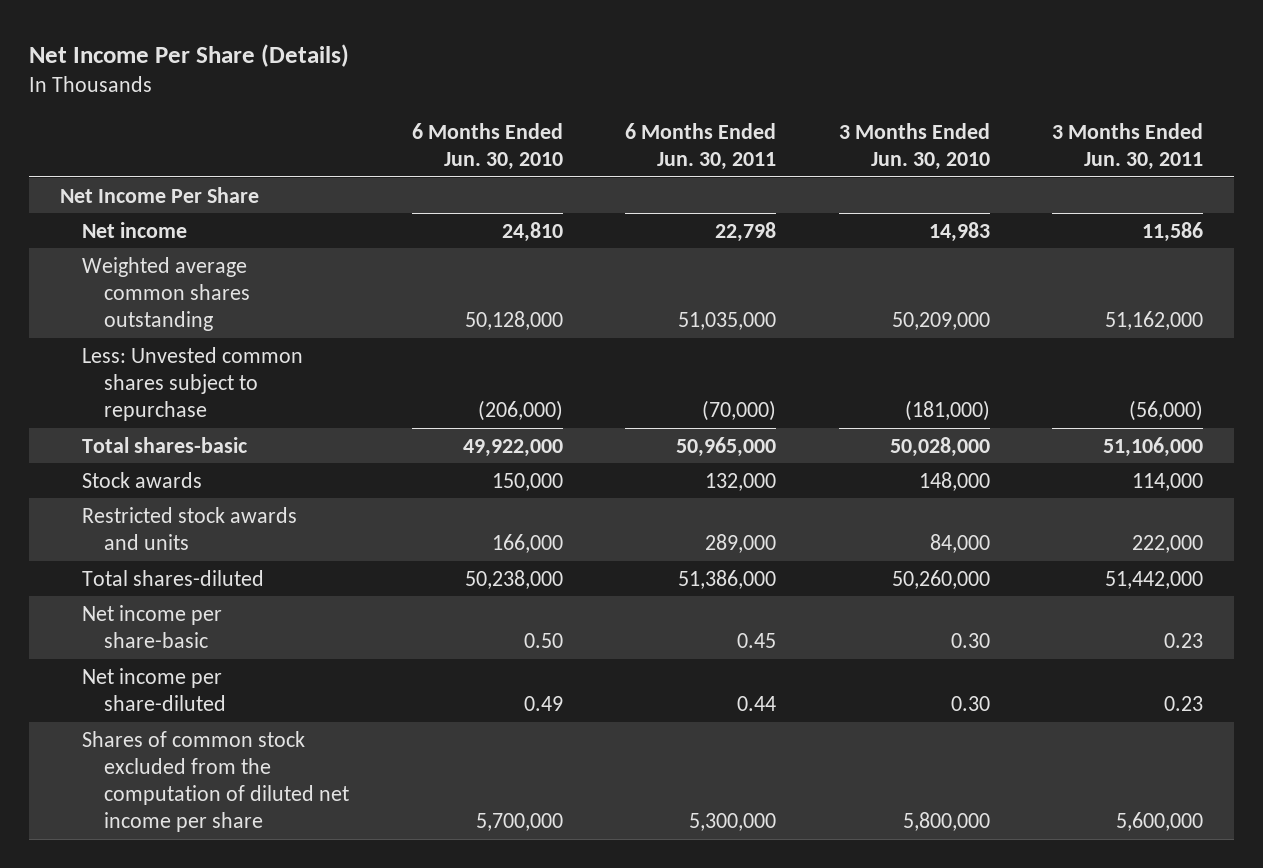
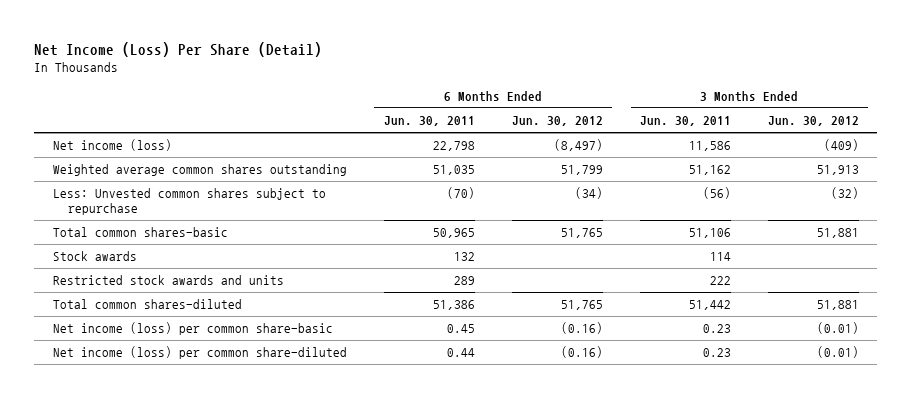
[29,43,350,67] Net Income Per Share (Details) -> [34,41,323,57] Net Income (Loss) Per Share (Detail)
[411,122,563,171] 6 Months Ended Jun. 30, 2010 -> none
[838,122,990,171] 3 Months Ended Jun. 30, 2010 -> none
none -> [511,116,603,127] Jun. 30, 2012
none -> [767,116,859,127] Jun. 30, 2012
[60,186,260,203] Net Income Per Share -> none
[82,730,350,833] Shares of common stock excluded from the computation of diluted net income per share -> none
[82,221,188,238] Net income -> [52,139,172,152] Net income (loss)
[678,312,777,331] 51,035,000 -> [432,165,475,176] 51,035
[1104,311,1203,331] 51,162,000 -> [688,165,731,176] 51,162
[702,400,777,422] (70,000) -> [446,187,475,200] (70)
[1128,400,1203,422] (56,000) -> [702,187,731,200] (56)
[82,436,248,453] Total shares-basic -> [52,227,228,238] Total common shares-basic
[676,436,777,457] 50,965,000 -> [432,228,475,239] 50,965
[1102,436,1203,457] 51,106,000 -> [688,228,731,239] 51,106
[705,472,777,491] 132,000 -> [453,252,475,262] 132
[1131,472,1203,491] 114,000 -> [709,252,731,262] 114
[705,533,777,553] 289,000 -> [453,276,475,286] 289
[1131,534,1203,553] 222,000 -> [709,276,731,286] 222
[82,569,265,586] Total shares-diluted -> [52,299,242,310] Total common shares-diluted
[678,569,777,589] 51,386,000 -> [432,300,475,311] 51,386
[1104,570,1203,589] 51,442,000 -> [688,300,731,311] 51,442
[82,604,223,648] Net income per share-basic -> [52,322,333,336] Net income (loss) per common share-basic
[82,667,227,711] Net income per share-diluted -> [52,346,347,360] Net income (loss) per common share-diluted

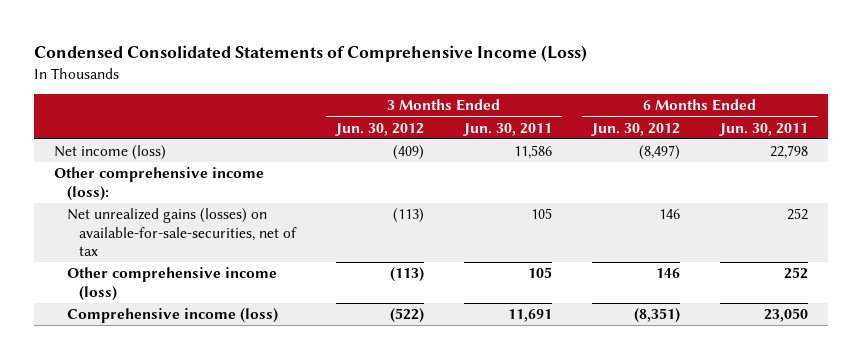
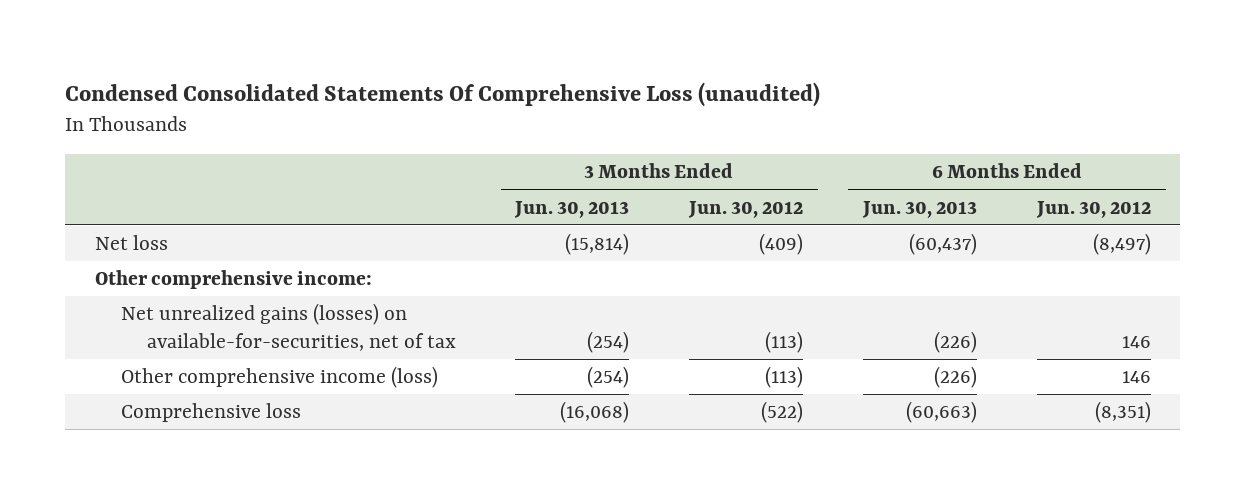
[34,44,588,62] Condensed Consolidated Statements of Comprehensive Income (Loss) -> [65,81,821,107] Condensed Consolidated Statements Of Comprehensive Loss (unaudited)
[463,122,553,136] Jun. 30, 2011 -> none
[719,122,809,136] Jun. 30, 2011 -> none
none -> [514,200,630,218] Jun. 30, 2013
none -> [861,200,977,218] Jun. 30, 2013
[54,145,167,161] Net income (loss) -> [95,235,169,251] Net loss
[54,167,265,201] Other comprehensive income (loss): -> [95,270,373,290] Other comprehensive income:
[66,208,298,256] Net unrealized gains (losses) on available-for-sale-securities, net of tax -> [120,303,456,351] Net unrealized gains (losses) on available-for-securities, net of tax
[66,308,278,324] Comprehensive income (loss) -> [120,403,301,423] Comprehensive loss

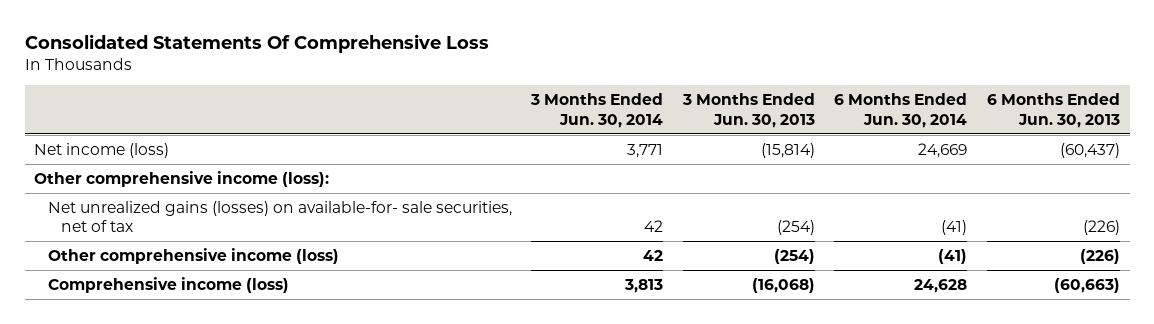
[65,81,821,107] Condensed Consolidated Statements Of Comprehensive Loss (unaudited) -> [24,33,489,53] Consolidated Statements Of Comprehensive Loss
[688,200,804,218] Jun. 30, 2012 -> none
[1035,200,1151,218] Jun. 30, 2012 -> none
none -> [530,92,664,128] 3 Months Ended Jun. 30, 2014
none -> [834,92,968,128] 6 Months Ended Jun. 30, 2014
[95,235,169,251] Net loss -> [34,142,170,158] Net income (loss)
[95,270,373,290] Other comprehensive income: -> [34,170,330,187] Other comprehensive income (loss):
[120,303,456,351] Net unrealized gains (losses) on available-for-securities, net of tax -> [47,200,512,233] Net unrealized gains (losses) on available-for- sale securities, net of tax
[120,403,301,423] Comprehensive loss -> [47,276,289,293] Comprehensive income (loss)

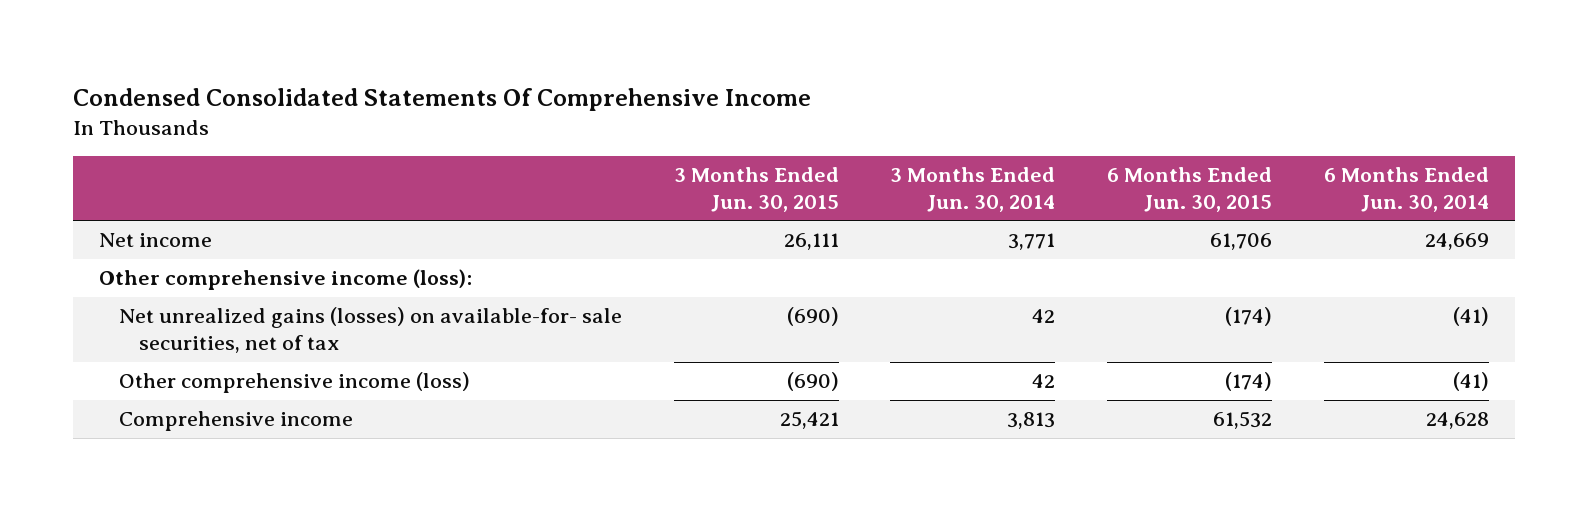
[24,33,489,53] Consolidated Statements Of Comprehensive Loss -> [72,87,811,111] Condensed Consolidated Statements Of Comprehensive Income
[681,92,815,128] 3 Months Ended Jun. 30, 2013 -> none
[987,92,1121,128] 6 Months Ended Jun. 30, 2013 -> none
none -> [673,167,839,212] 3 Months Ended Jun. 30, 2015
none -> [1107,167,1273,212] 6 Months Ended Jun. 30, 2015
[34,142,170,158] Net income (loss) -> [98,233,212,248] Net income
[47,276,289,293] Comprehensive income (loss) -> [118,411,353,432] Comprehensive income

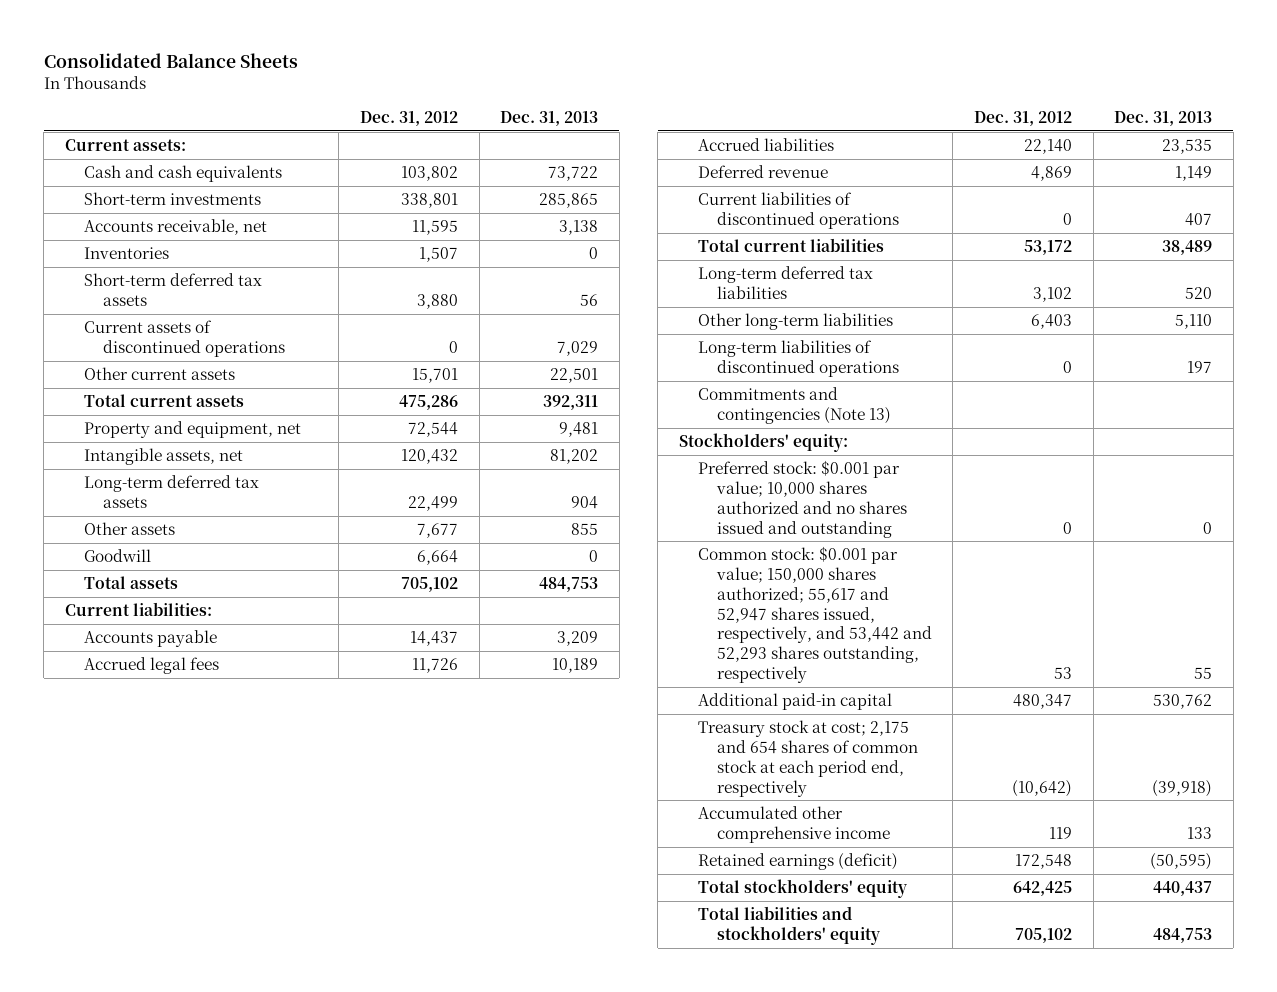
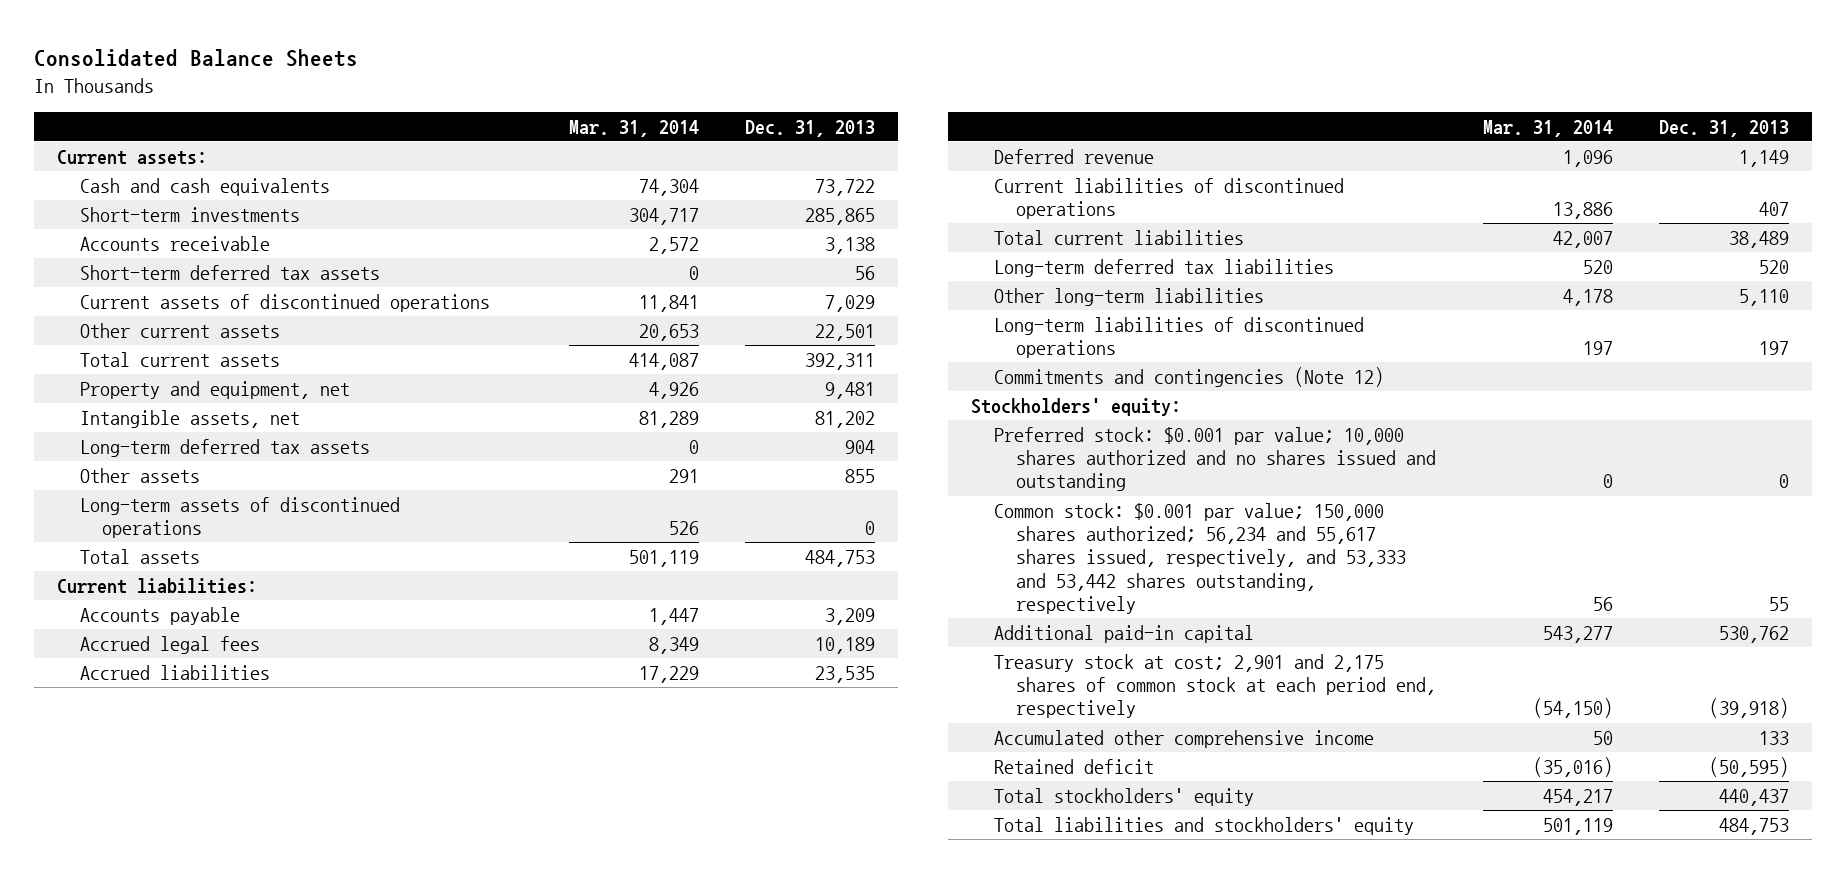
[359,110,458,126] Dec. 31, 2012 -> none
none -> [568,119,699,137] Mar. 31, 2014
[83,246,169,259] Inventories -> none
[83,218,267,235] Accounts receivable, net -> [79,235,270,251] Accounts receivable
[83,548,151,562] Goodwill -> [79,496,400,539] Long-term assets of discontinued operations
[697,386,891,424] Commitments and contingencies (Note 13) -> [993,366,1384,387] Commitments and contingencies (Note 12)
[697,545,932,684] Common stock: $0.001 par value; 150,000 shares authorized; 55,617 and 52,947 shares issued, respectively, and 53,442 and 52,293 shares outstanding, respectively -> [993,502,1407,615] Common stock: $0.001 par value; 150,000 shares authorized; 56,234 and 55,617 shares issued, respectively, and 53,333 and 53,442 shares outstanding, respectively
[697,719,918,797] Treasury stock at cost; 2,175 and 654 shares of common stock at each period end, respectively -> [993,653,1437,719] Treasury stock at cost; 2,901 and 2,175 shares of common stock at each period end, respectively
[697,852,898,870] Retained earnings (deficit) -> [993,758,1154,774] Retained deficit

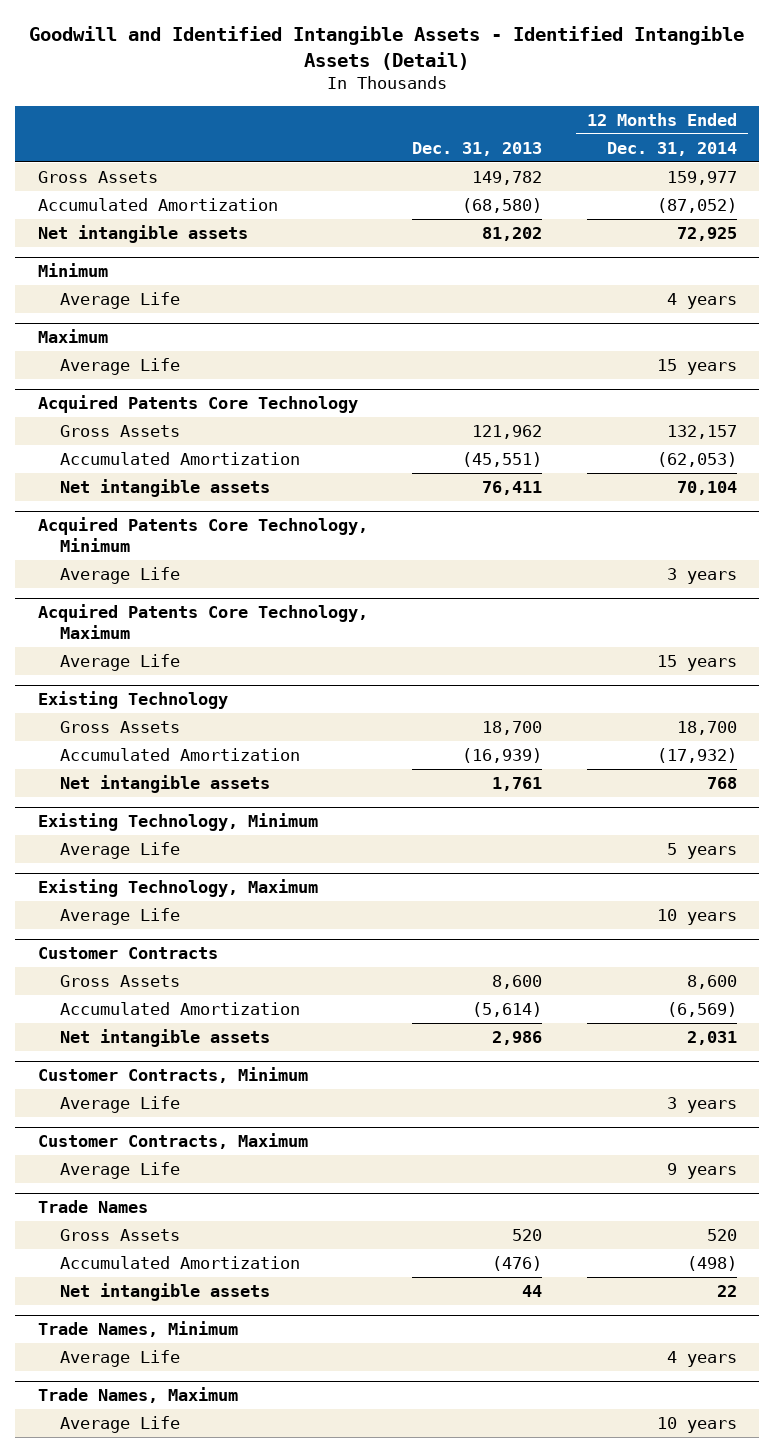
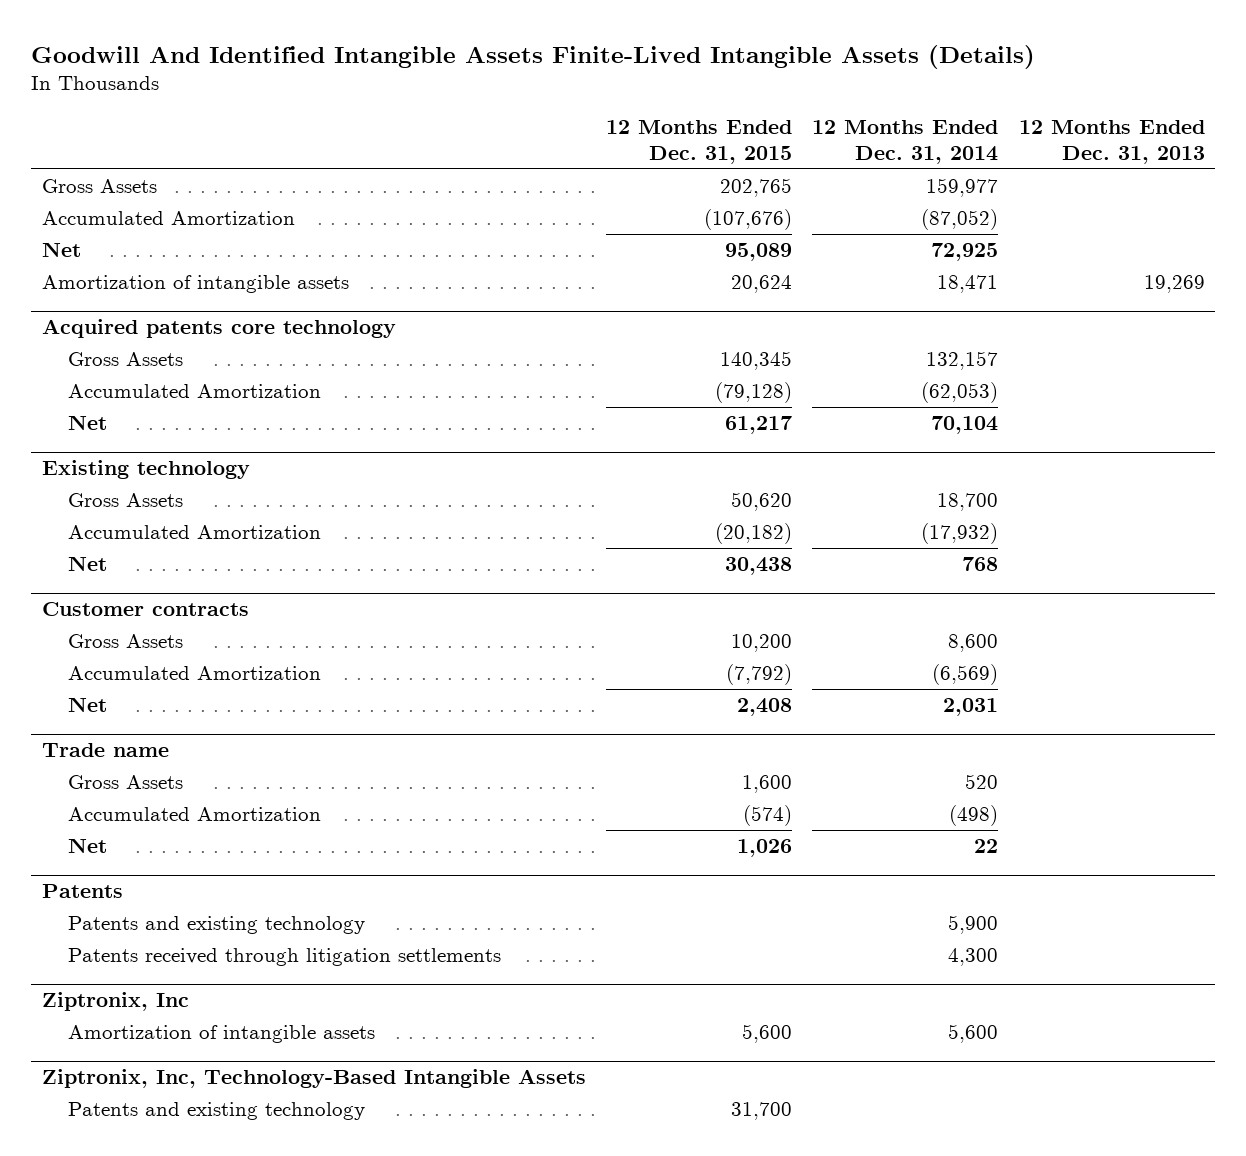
[29,26,745,70] Goodwill and Identified Intangible Assets - Identified Intangible Assets (Detail) -> [31,44,1036,69] Goodwill And Identified Intangible Assets Finite-Lived Intangible Assets (Details)
[412,141,543,156] Dec. 31, 2013 -> none
none -> [605,119,792,164] 12 Months Ended Dec. 31, 2015
none -> [1018,119,1205,164] 12 Months Ended Dec. 31, 2013
[37,263,108,278] Minimum -> none
[59,291,180,309] Average Life -> none
[37,329,108,344] Maximum -> none
[59,357,180,375] Average Life -> none
[37,224,248,243] Net intangible assets -> [41,241,81,257] Net
none -> [41,274,349,293] Amortization of intangible assets
[37,395,358,414] Acquired Patents Core Technology -> [41,319,396,339] Acquired patents core technology
[37,517,368,552] Acquired Patents Core Technology, Minimum -> none
[59,566,180,584] Average Life -> none
[37,604,368,639] Acquired Patents Core Technology, Maximum -> none
[59,653,180,671] Average Life -> none
[59,478,270,497] Net intangible assets -> [67,414,107,430] Net
[37,691,228,710] Existing Technology -> [41,460,250,480] Existing technology
[37,813,318,832] Existing Technology, Minimum -> none
[59,841,180,859] Average Life -> none
[37,879,318,898] Existing Technology, Maximum -> none
[59,907,180,925] Average Life -> none
[59,774,270,793] Net intangible assets -> [67,555,107,571] Net
[37,947,218,960] Customer Contracts -> [41,602,249,617] Customer contracts
[37,1067,308,1084] Customer Contracts, Minimum -> none
[59,1095,180,1113] Average Life -> none
[37,1133,308,1150] Customer Contracts, Maximum -> none
[59,1161,180,1179] Average Life -> none
[59,1028,270,1047] Net intangible assets -> [67,696,107,712] Net
[37,1200,148,1214] Trade Names -> [41,743,169,758] Trade name
[37,1321,238,1338] Trade Names, Minimum -> none
[59,1349,180,1367] Average Life -> none
[37,1387,238,1404] Trade Names, Maximum -> none
[59,1415,180,1433] Average Life -> none
[59,1282,270,1301] Net intangible assets -> [67,837,107,853] Net
none -> [41,884,123,899] Patents
none -> [67,915,365,934] Patents and existing technology
none -> [67,947,501,966] Patents received through litigation settlements
none -> [41,992,189,1012] Ziptronix, Inc
none -> [67,1024,375,1043] Amortization of intangible assets
none -> [41,1069,586,1089] Ziptronix, Inc, Technology-Based Intangible Assets
none -> [67,1101,365,1120] Patents and existing technology

